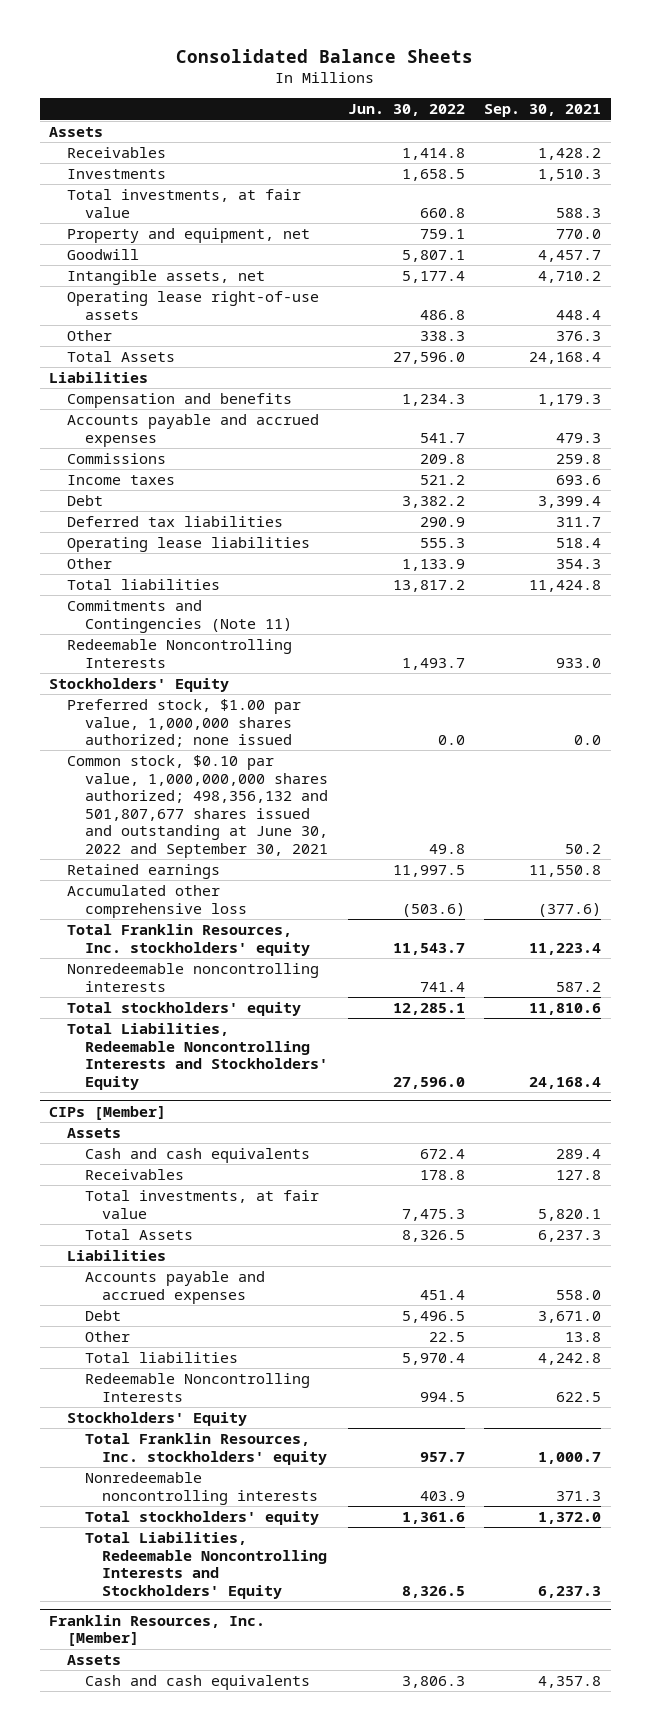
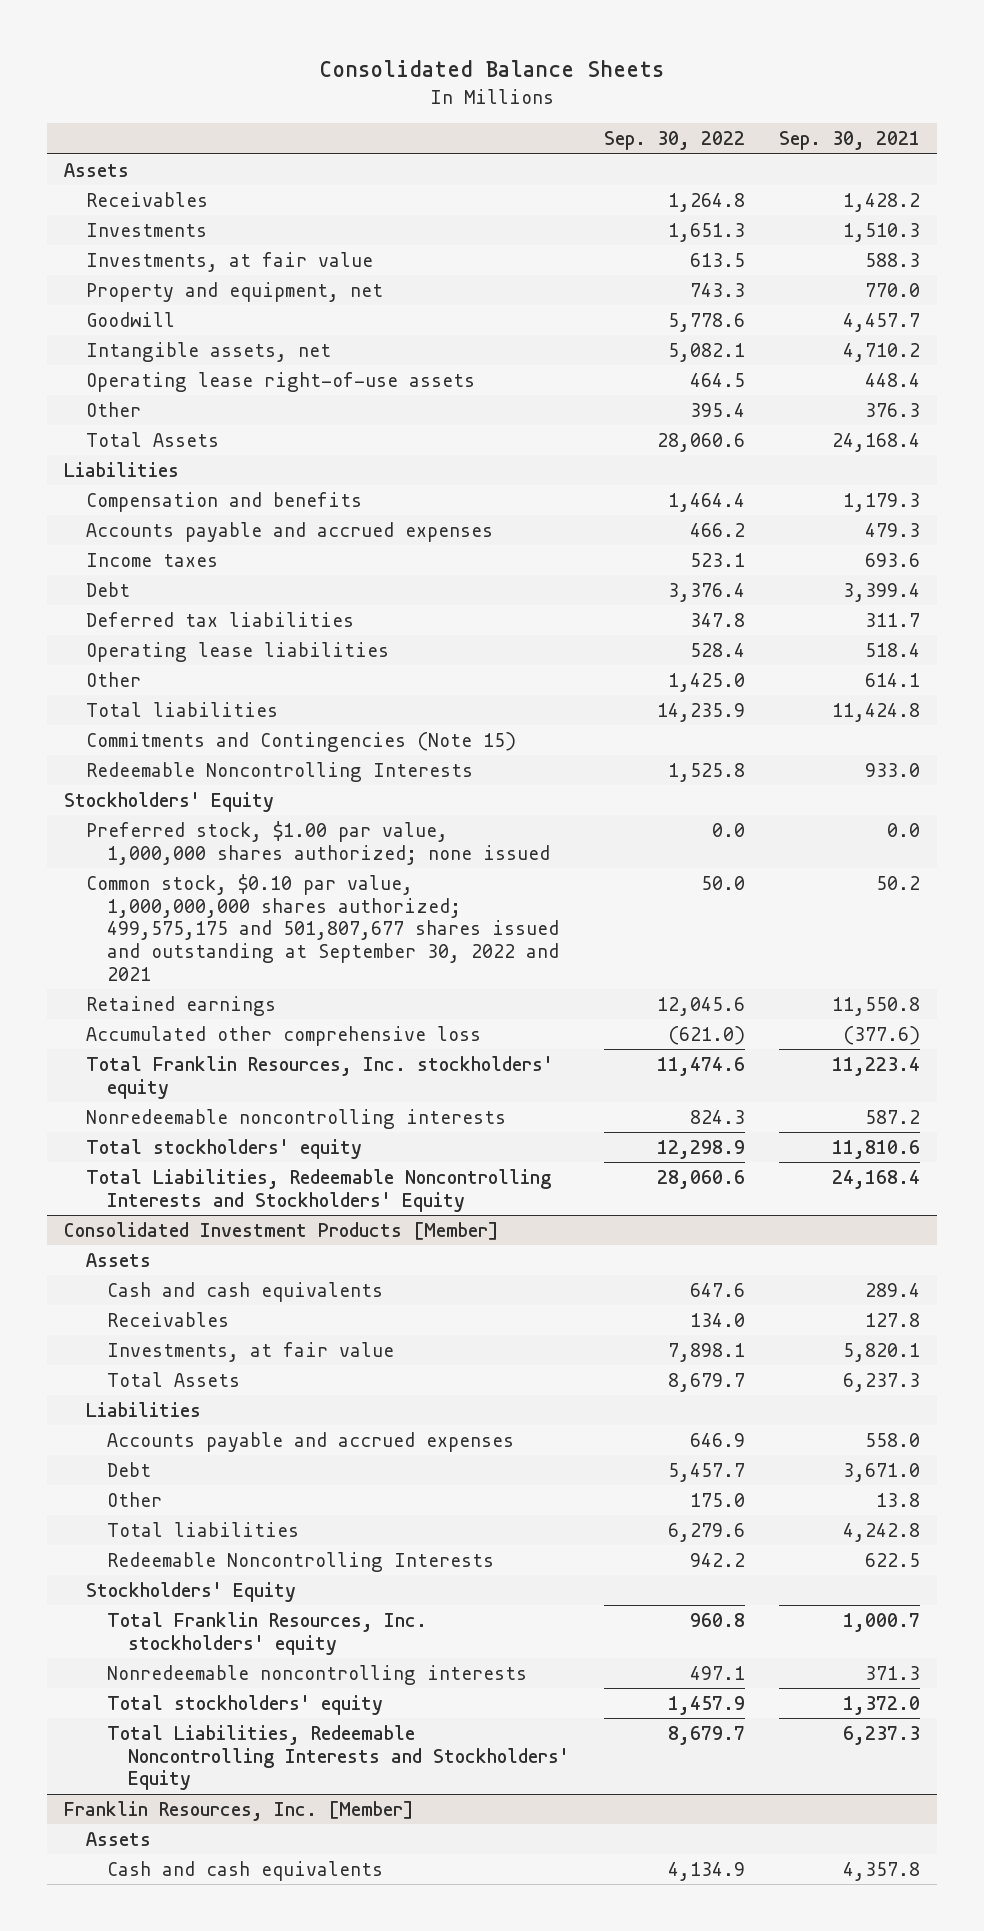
[347,104,465,117] Jun. 30, 2022 -> none
none -> [603,131,745,151] Sep. 30, 2022
[67,189,302,218] Total investments, at fair value -> [85,251,373,272] Investments, at fair value
[67,453,167,465] Commissions -> none
[556,559,602,570] 354.3 -> [865,672,921,687] 614.1
[67,600,292,633] Commitments and Contingencies (Note 11) -> [85,731,516,752] Commitments and Contingencies (Note 15)
[67,755,328,858] Common stock, $0.10 par value, 1,000,000,000 shares authorized; 498,356,132 and 501,807,677 shares issued and outstanding at June 30, 2022 and September 30, 2021 -> [85,873,560,982] Common stock, $0.10 par value, 1,000,000,000 shares authorized; 499,575,175 and 501,807,677 shares issued and outstanding at September 30, 2022 and 2021
[49,1105,167,1120] CIPs [Member] -> [64,1221,500,1240] Consolidated Investment Products [Member]
[84,1190,319,1219] Total investments, at fair value -> [107,1341,395,1362] Investments, at fair value

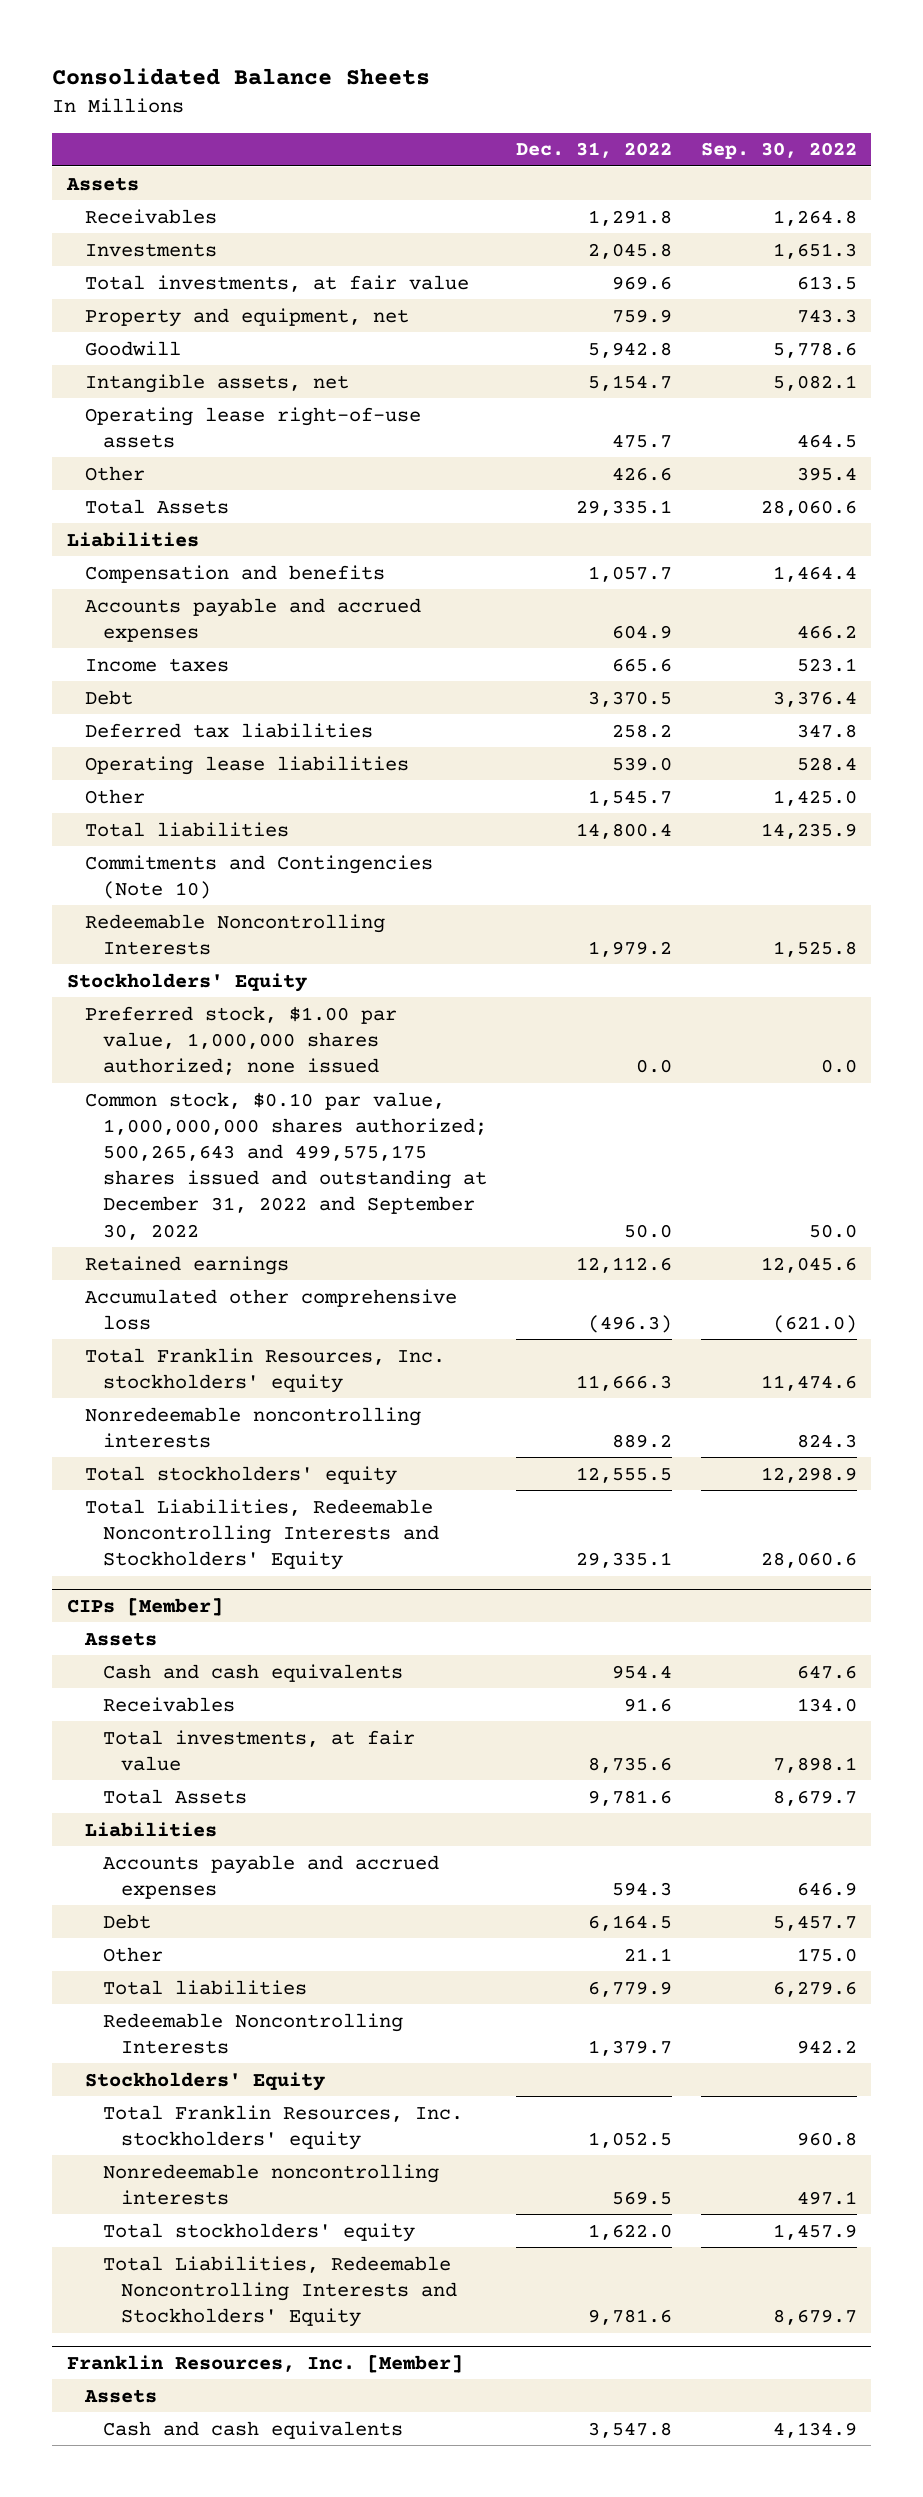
[779,131,921,151] Sep. 30, 2021 -> none
none -> [515,142,672,159] Dec. 31, 2022
[85,251,373,272] Investments, at fair value -> [84,274,469,292] Total investments, at fair value
[85,731,516,752] Commitments and Contingencies (Note 15) -> [84,854,433,899] Commitments and Contingencies (Note 10)
[85,873,560,982] Common stock, $0.10 par value, 1,000,000,000 shares authorized; 499,575,175 and 501,807,677 shares issued and outstanding at September 30, 2022 and 2021 -> [84,1091,488,1240] Common stock, $0.10 par value, 1,000,000,000 shares authorized; 500,265,643 and 499,575,175 shares issued and outstanding at December 31, 2022 and September 30, 2022
[64,1221,500,1240] Consolidated Investment Products [Member] -> [66,1597,223,1616] CIPs [Member]
[107,1341,395,1362] Investments, at fair value -> [103,1729,416,1771] Total investments, at fair value

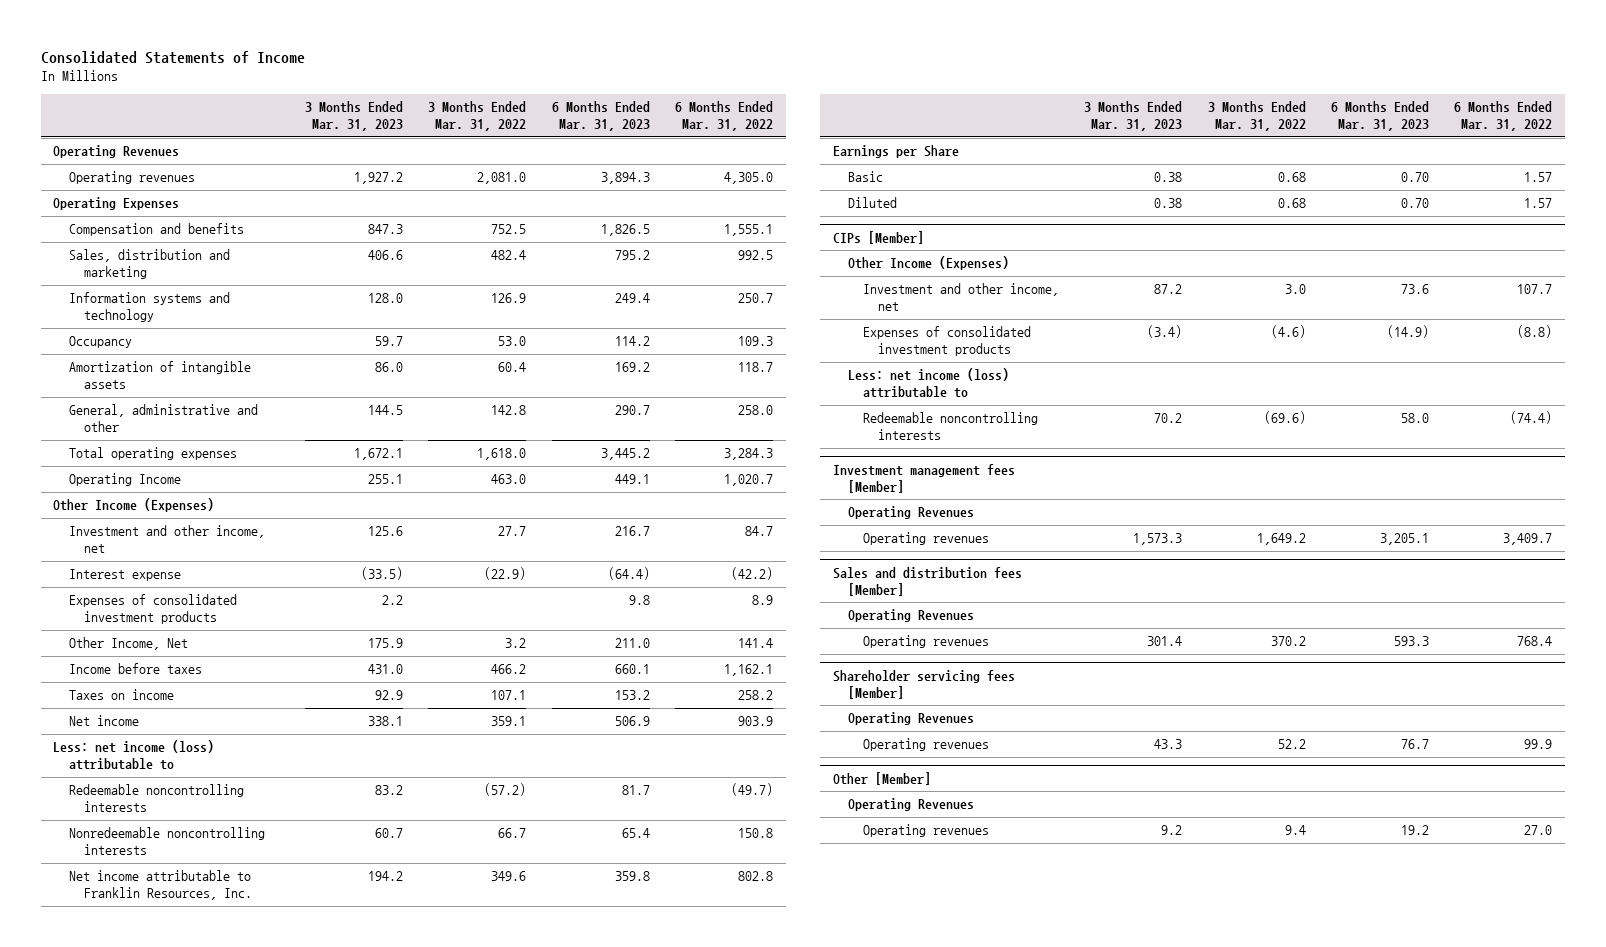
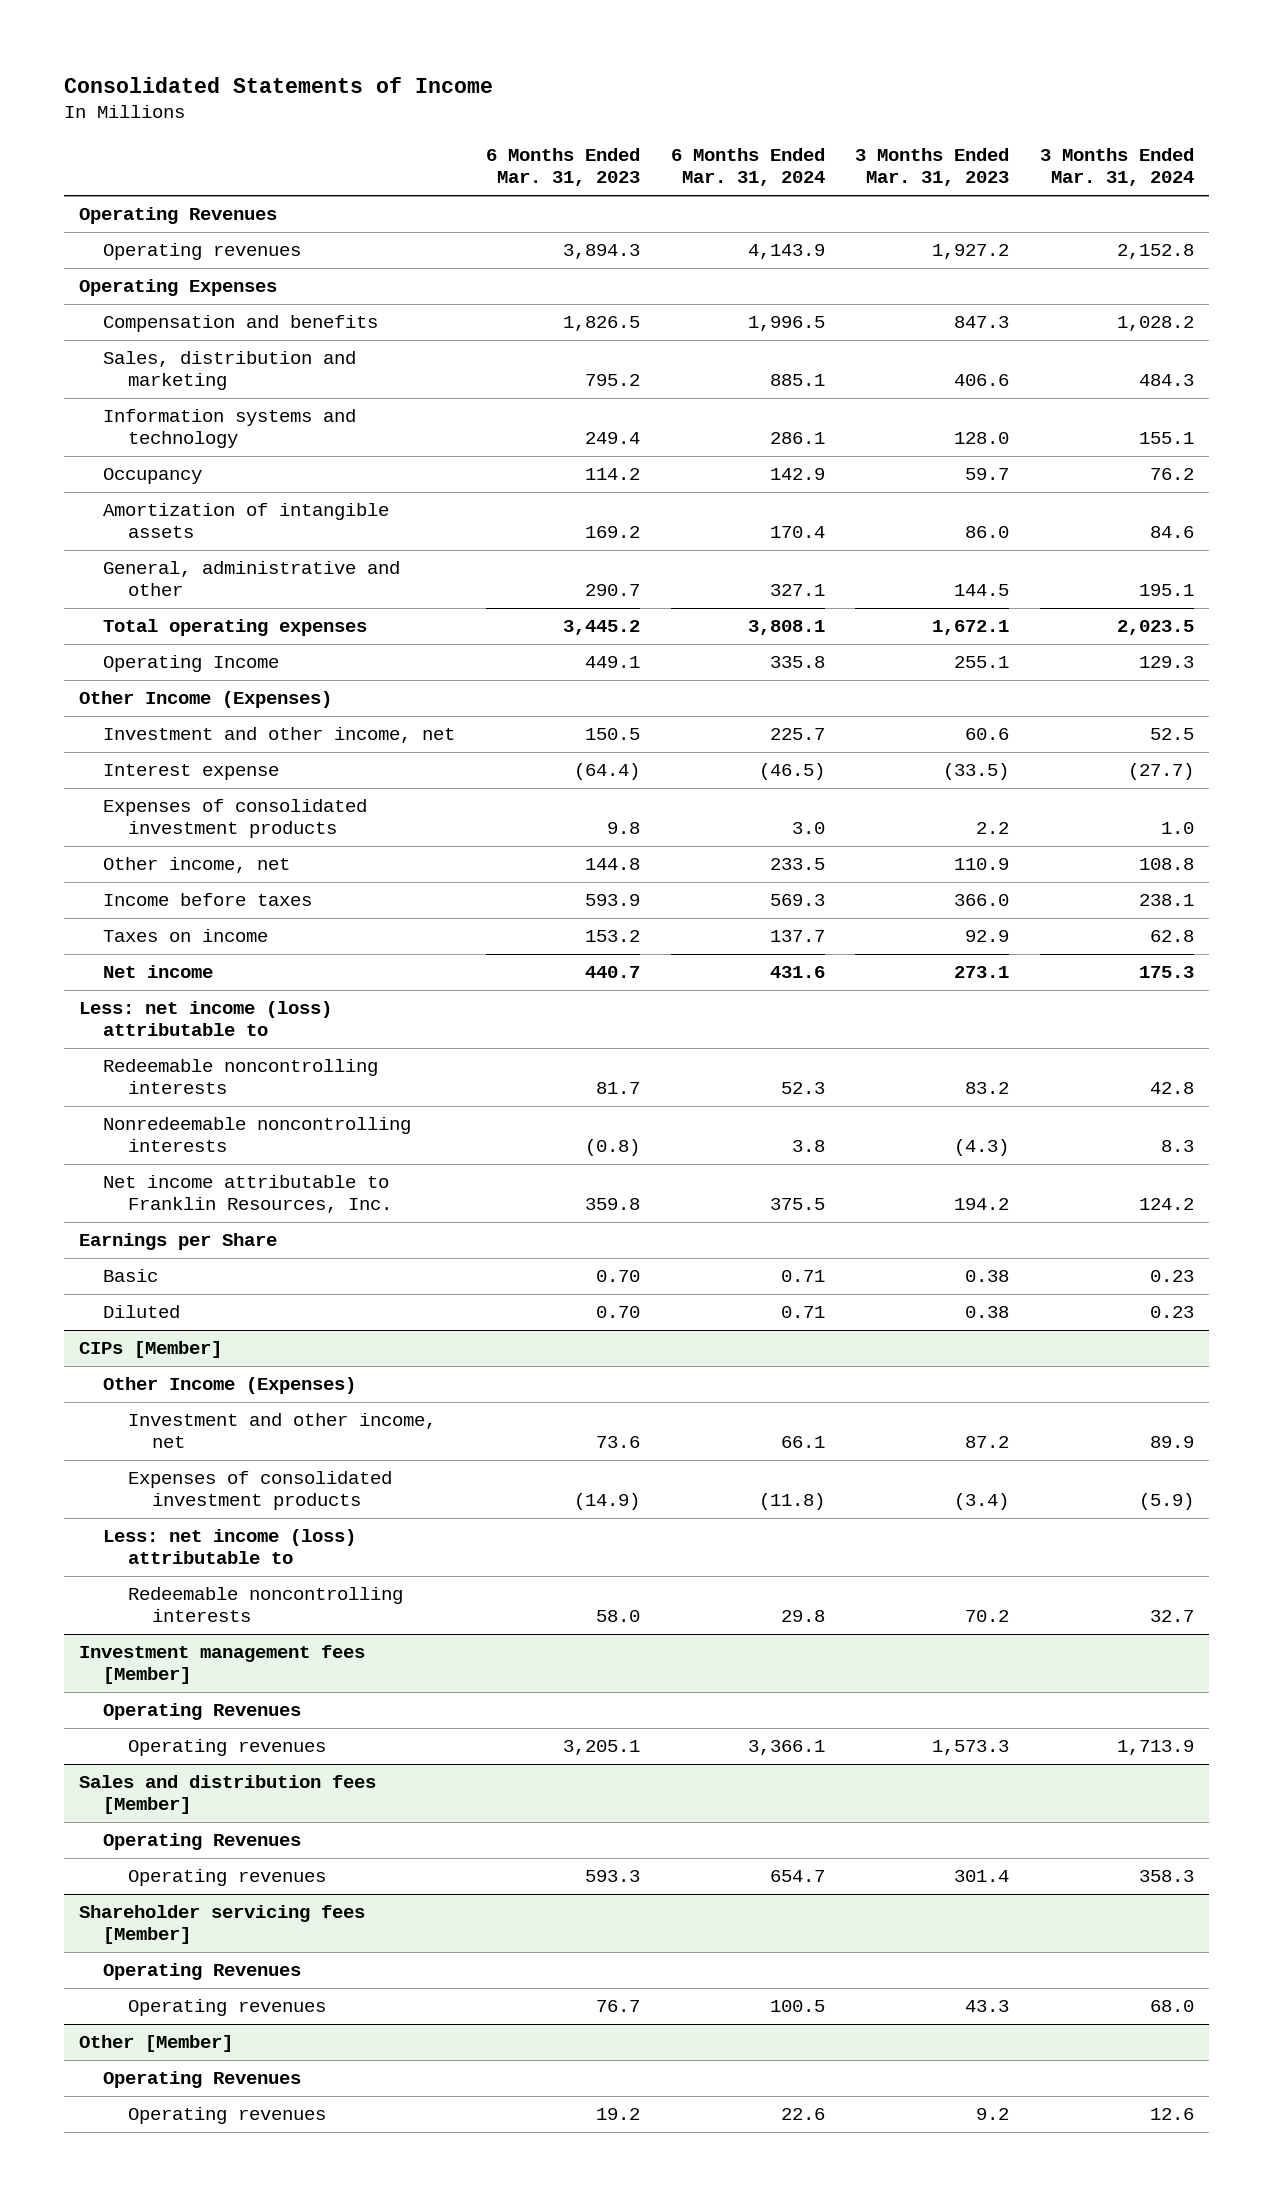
[428,101,527,132] 3 Months Ended Mar. 31, 2022 -> none
[675,101,774,132] 6 Months Ended Mar. 31, 2022 -> none
none -> [670,148,825,187] 6 Months Ended Mar. 31, 2024
none -> [1039,148,1194,187] 3 Months Ended Mar. 31, 2024
[368,526,404,537] 125.6 -> [965,728,1010,741] 60.6
[614,526,650,537] 216.7 -> [584,728,640,741] 150.5
[68,637,188,651] Other Income, Net -> [103,857,291,874] Other income, net
[368,638,404,649] 175.9 -> [954,858,1010,871] 110.9
[614,638,650,649] 211.0 -> [584,858,640,871] 144.8
[368,664,404,675] 431.0 -> [954,894,1010,907] 366.0
[614,664,650,675] 660.1 -> [584,894,640,907] 593.9
[368,716,404,727] 338.1 -> [954,966,1010,979] 273.1
[614,716,650,727] 506.9 -> [584,966,640,979] 440.7
[375,828,404,839] 60.7 -> [954,1139,1010,1157] (4.3)
[621,828,650,839] 65.4 -> [584,1139,640,1157] (0.8)

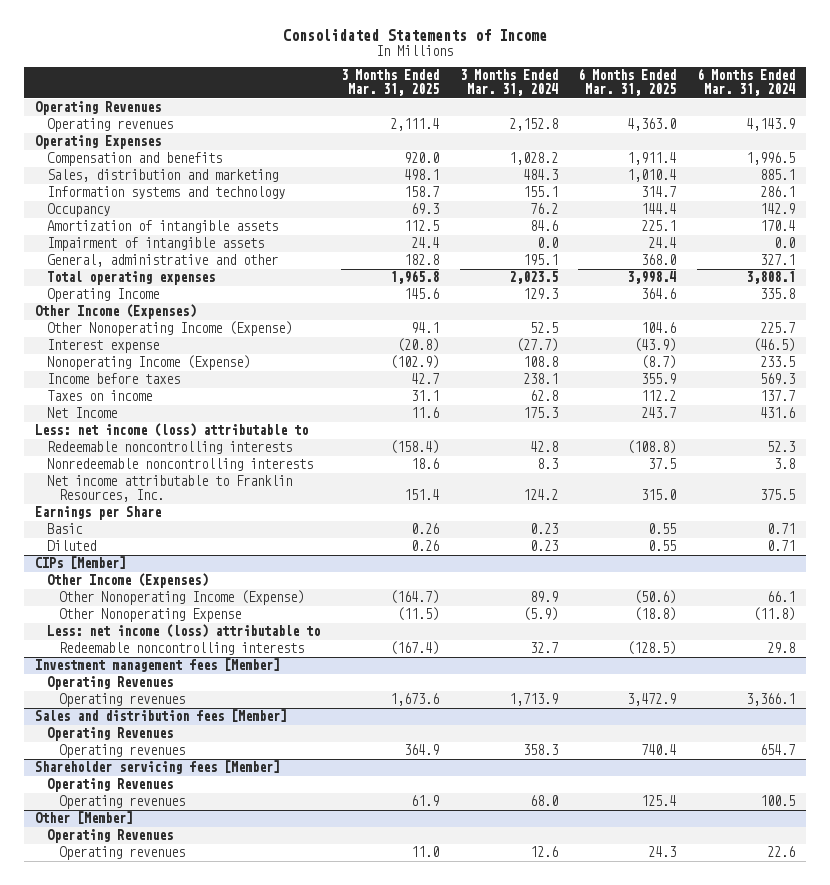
[485,148,640,187] 6 Months Ended Mar. 31, 2023 -> none
[855,148,1010,187] 3 Months Ended Mar. 31, 2023 -> none
none -> [340,69,439,97] 3 Months Ended Mar. 31, 2025
none -> [578,68,677,97] 6 Months Ended Mar. 31, 2025
none -> [46,237,264,252] Impairment of intangible assets
[103,727,456,744] Investment and other income, net -> [46,321,292,337] Other Nonoperating Income (Expense)
[103,799,368,839] Expenses of consolidated investment products -> none
[103,857,291,874] Other income, net -> [46,355,250,371] Nonoperating Income (Expense)
[103,965,214,979] Net income -> [46,407,117,419] Net Income
[127,1413,436,1449] Investment and other income, net -> [59,590,305,606] Other Nonoperating Income (Expense)
[127,1471,392,1511] Expenses of consolidated investment products -> [59,608,242,623] Other Nonoperating Expense

